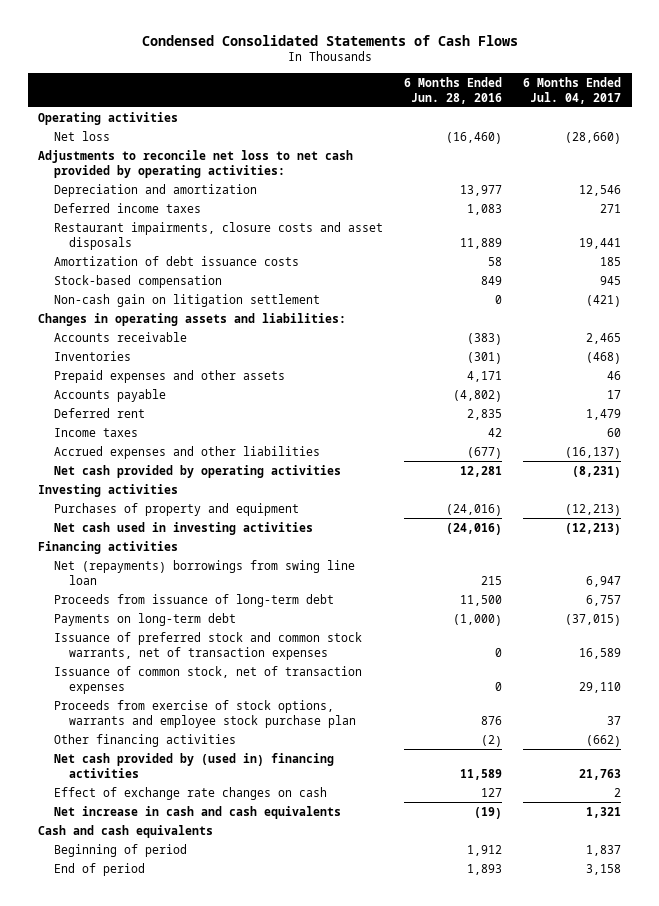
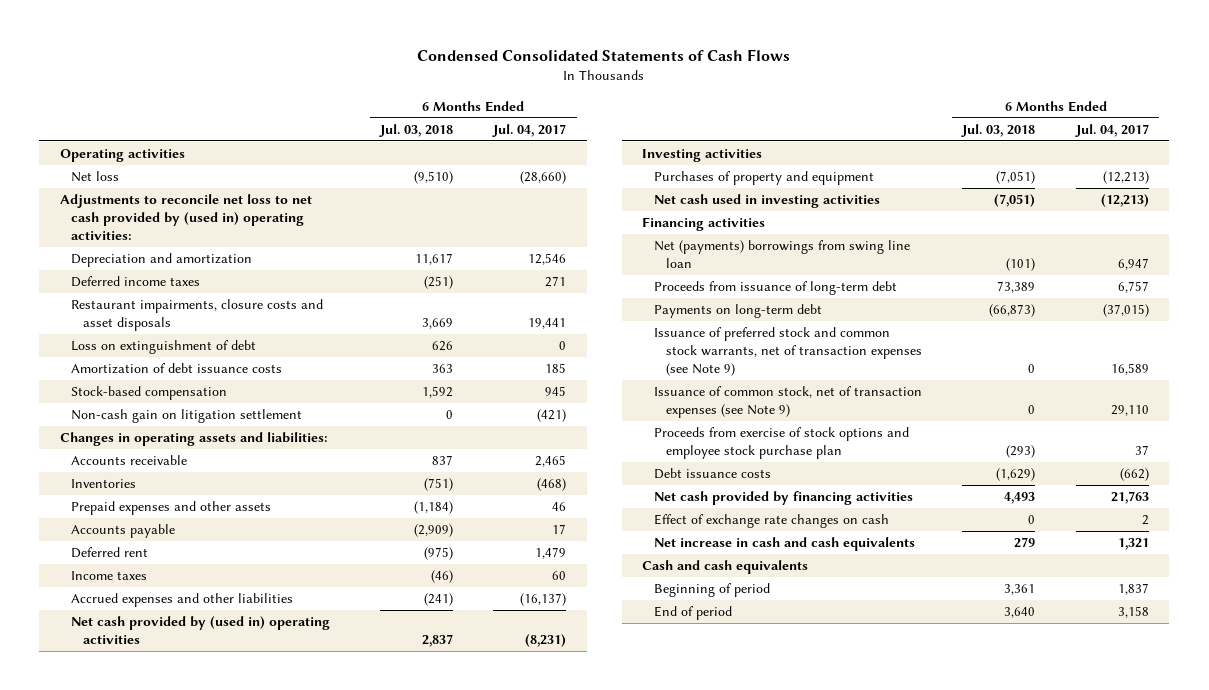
[403,76,502,104] 6 Months Ended Jun. 28, 2016 -> none
none -> [378,123,453,137] Jul. 03, 2018
[38,149,354,178] Adjustments to reconcile net loss to net cash provided by operating activities: -> [59,194,312,241] Adjustments to reconcile net loss to net cash provided by (used in) operating activities:
none -> [71,340,257,355] Loss on extinguishment of debt
[53,464,341,478] Net cash provided by operating activities -> [71,616,331,645] Net cash provided by (used in) operating activities
[53,559,355,585] Net (repayments) borrowings from swing line loan -> [653,240,910,269] Net (payments) borrowings from swing line loan
[53,631,362,660] Issuance of preferred stock and common stock warrants, net of transaction expenses -> [653,327,922,377] Issuance of preferred stock and common stock warrants, net of transaction expenses (see Note 9)
[53,665,362,694] Issuance of common stock, net of transaction expenses -> [653,386,922,419] Issuance of common stock, net of transaction expenses (see Note 9)
[53,699,357,728] Proceeds from exercise of stock options, warrants and employee stock purchase plan -> [653,427,909,460] Proceeds from exercise of stock options and employee stock purchase plan
[53,733,236,747] Other financing activities -> [653,468,771,480] Debt issuance costs
[53,752,334,778] Net cash provided by (used in) financing activities -> [653,491,913,506] Net cash provided by financing activities

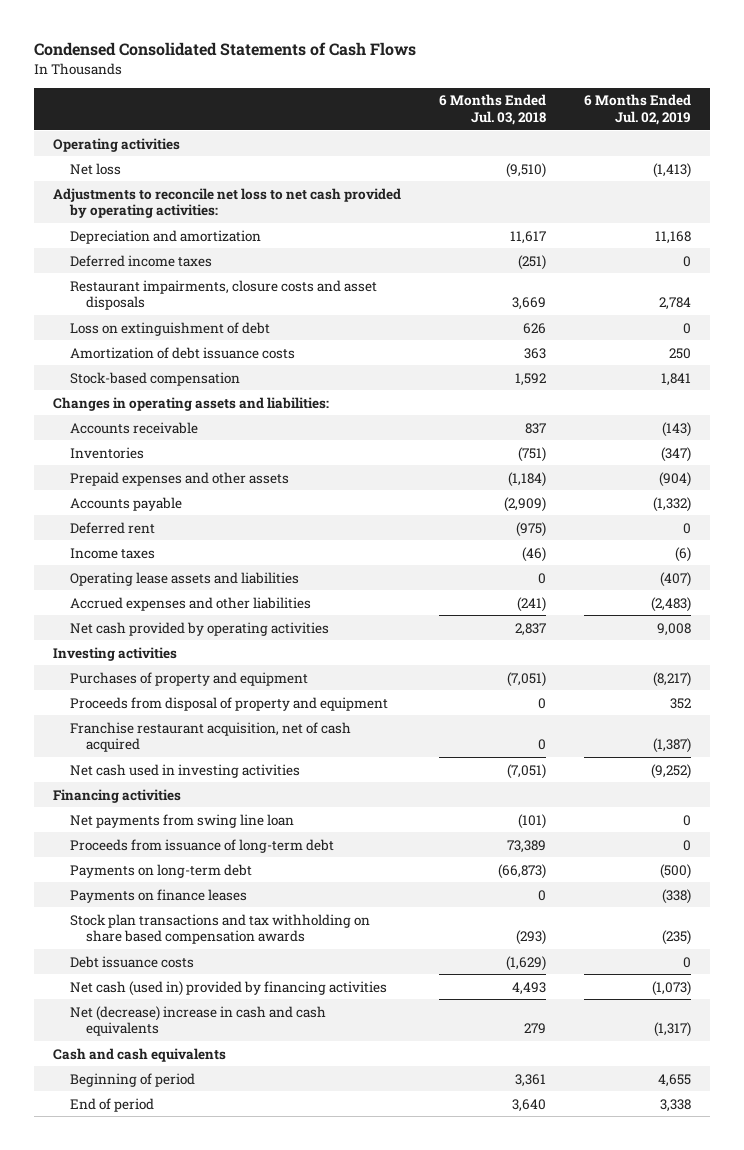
[492,123,567,137] Jul. 04, 2017 -> none
none -> [584,94,692,126] 6 Months Ended Jul. 02, 2019
[59,194,312,241] Adjustments to reconcile net loss to net cash provided by (used in) operating activities: -> [53,187,402,219] Adjustments to reconcile net loss to net cash provided by operating activities:
[71,409,303,424] Non-cash gain on litigation settlement -> none
none -> [69,571,299,586] Operating lease assets and liabilities
[71,616,331,645] Net cash provided by (used in) operating activities -> [69,621,329,636] Net cash provided by operating activities
none -> [69,696,388,711] Proceeds from disposal of property and equipment
none -> [69,721,351,753] Franchise restaurant acquisition, net of cash acquired
[653,240,910,269] Net (payments) borrowings from swing line loan -> [69,813,294,828] Net payments from swing line loan
[653,327,922,377] Issuance of preferred stock and common stock warrants, net of transaction expenses (see Note 9) -> none
[653,386,922,419] Issuance of common stock, net of transaction expenses (see Note 9) -> none
none -> [69,888,247,903] Payments on finance leases
[653,427,909,460] Proceeds from exercise of stock options and employee stock purchase plan -> [69,913,370,945] Stock plan transactions and tax withholding on share based compensation awards
[653,514,889,529] Effect of exchange rate changes on cash -> none
[653,491,913,506] Net cash provided by financing activities -> [69,980,387,996] Net cash (used in) provided by financing activities
[653,537,915,552] Net increase in cash and cash equivalents -> [69,1005,326,1037] Net (decrease) increase in cash and cash equivalents

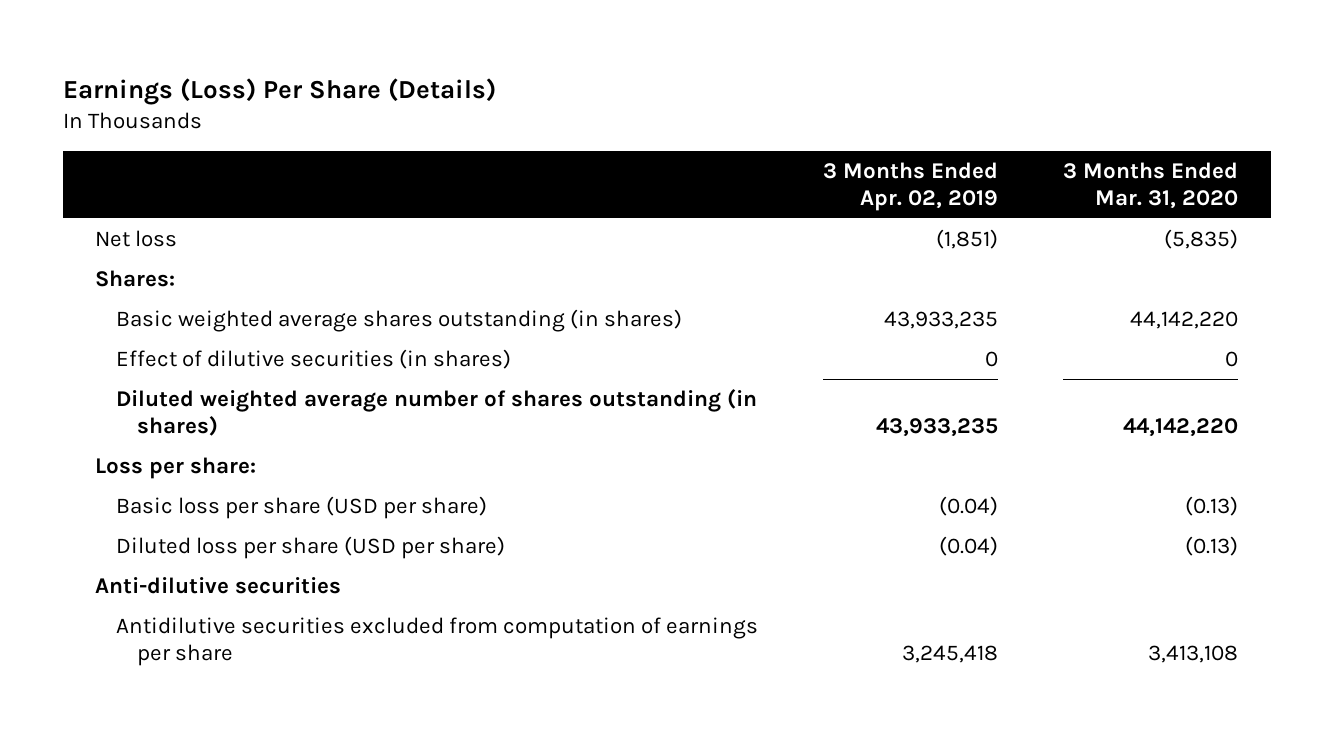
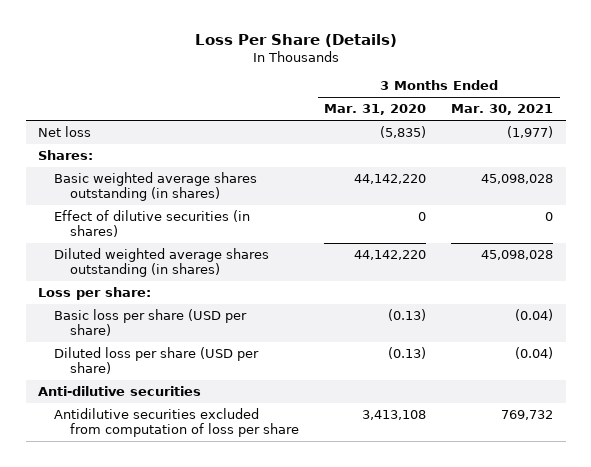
[62,77,496,105] Earnings (Loss) Per Share (Details) -> [194,34,397,48] Loss Per Share (Details)
[823,162,999,211] 3 Months Ended Apr. 02, 2019 -> none
none -> [451,104,554,116] Mar. 30, 2021
[116,389,758,436] Diluted weighted average number of shares outstanding (in shares) -> [54,248,270,277] Diluted weighted average shares outstanding (in shares)
[116,617,759,666] Antidilutive securities excluded from computation of earnings per share -> [54,408,300,437] Antidilutive securities excluded from computation of loss per share

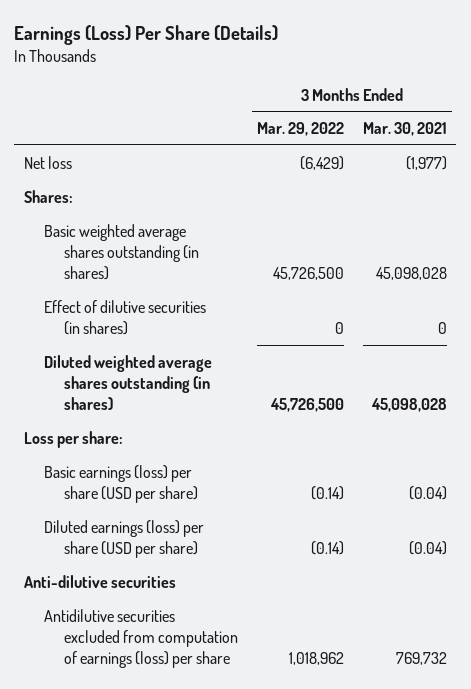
[194,34,397,48] Loss Per Share (Details) -> [14,24,279,45] Earnings (Loss) Per Share (Details)
[324,104,427,116] Mar. 31, 2020 -> none
none -> [257,122,345,137] Mar. 29, 2022
[54,309,248,336] Basic loss per share (USD per share) -> [44,464,199,503] Basic earnings (loss) per share (USD per share)
[54,347,260,374] Diluted loss per share (USD per share) -> [44,519,205,558] Diluted earnings (loss) per share (USD per share)
[54,408,300,437] Antidilutive securities excluded from computation of loss per share -> [44,608,239,668] Antidilutive securities excluded from computation of earnings (loss) per share

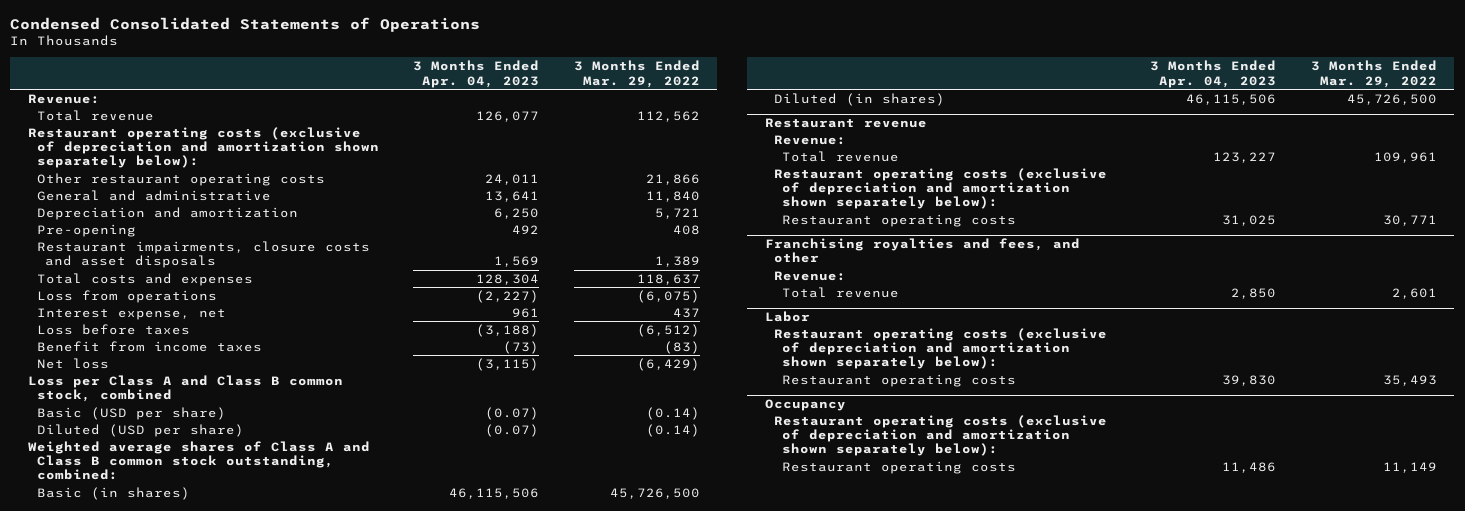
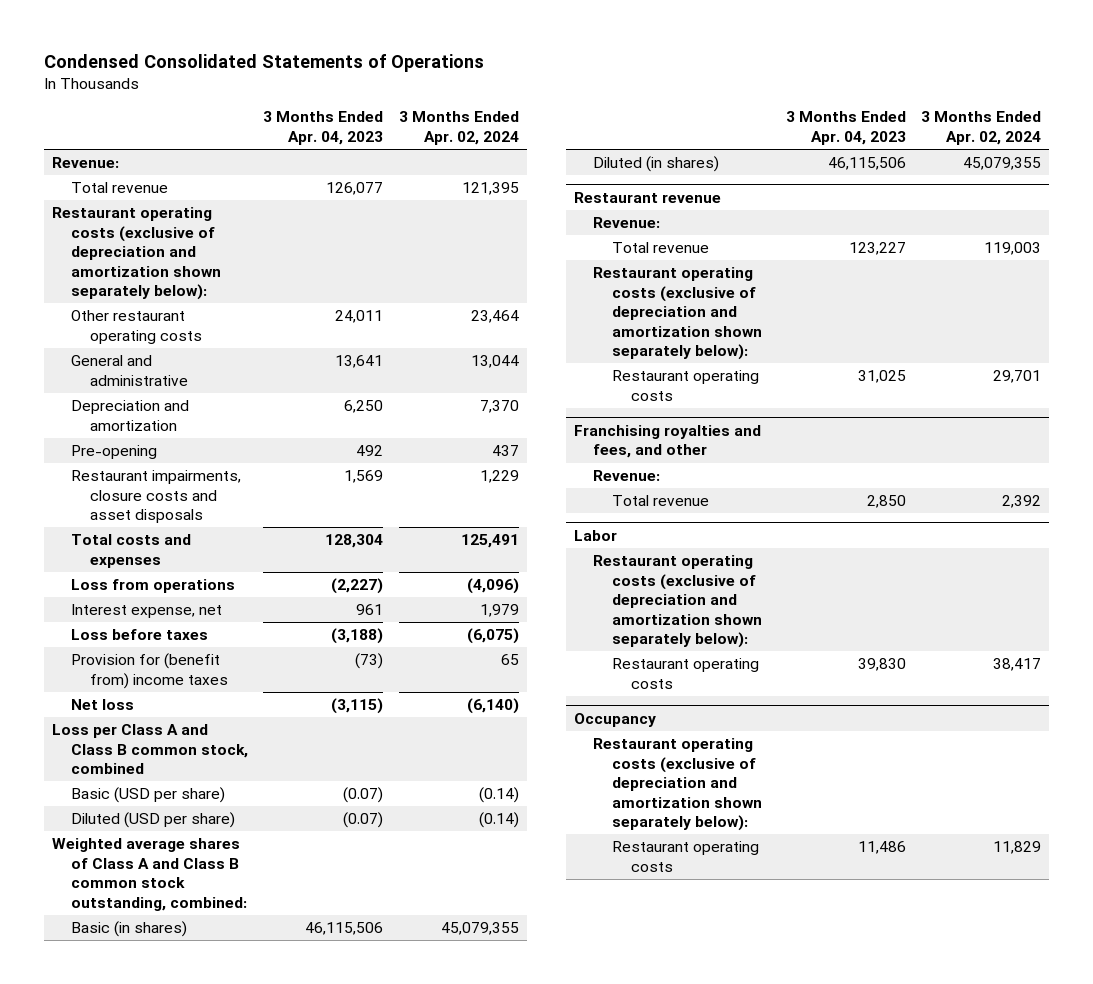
[573,60,700,88] 3 Months Ended Mar. 29, 2022 -> none
none -> [399,111,520,145] 3 Months Ended Apr. 02, 2024
[36,340,262,352] Benefit from income taxes -> [70,653,228,689] Provision for (benefit from) income taxes

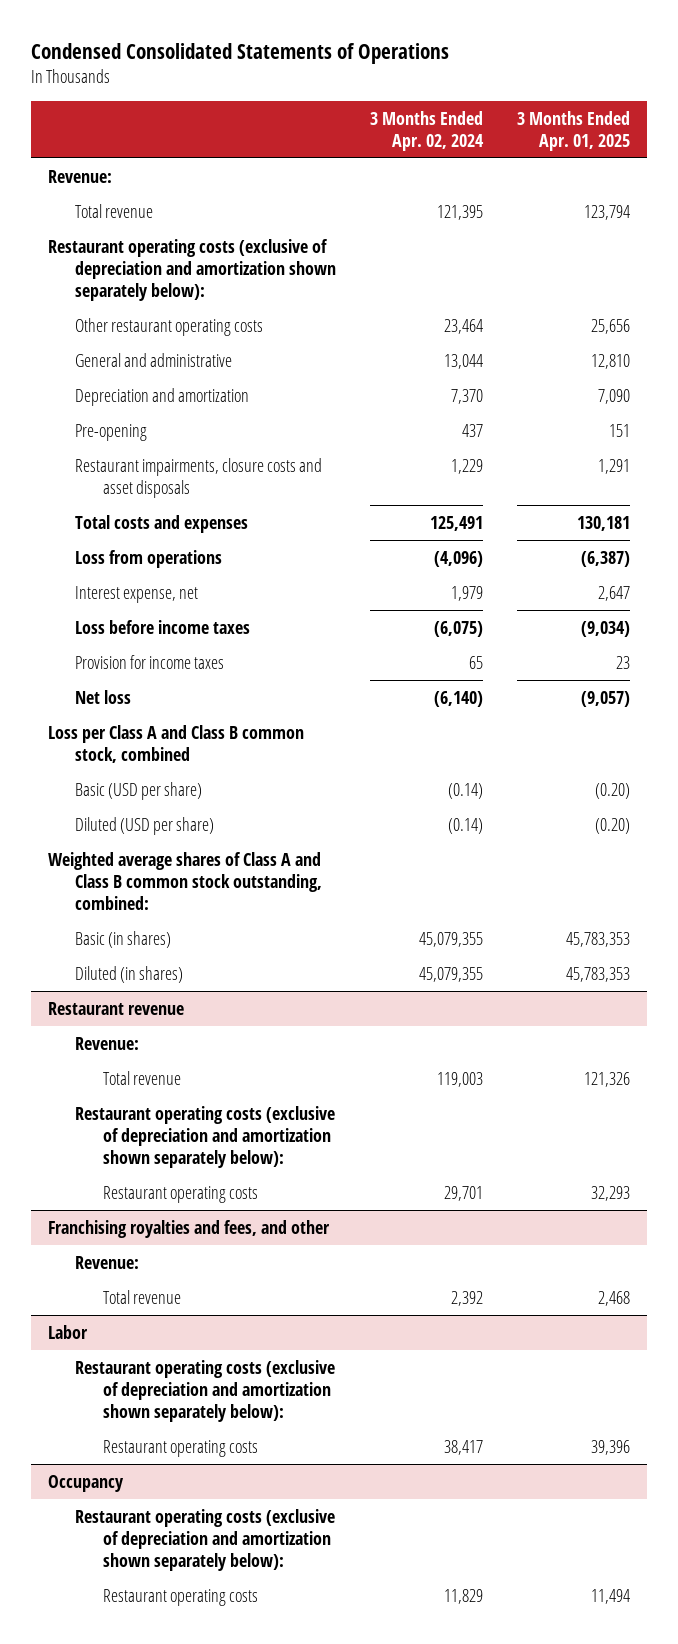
[263,111,384,145] 3 Months Ended Apr. 04, 2023 -> none
none -> [516,110,630,151] 3 Months Ended Apr. 01, 2025
[70,629,208,641] Loss before taxes -> [75,619,251,634] Loss before income taxes
[70,653,228,689] Provision for (benefit from) income taxes -> [75,654,225,669] Provision for income taxes

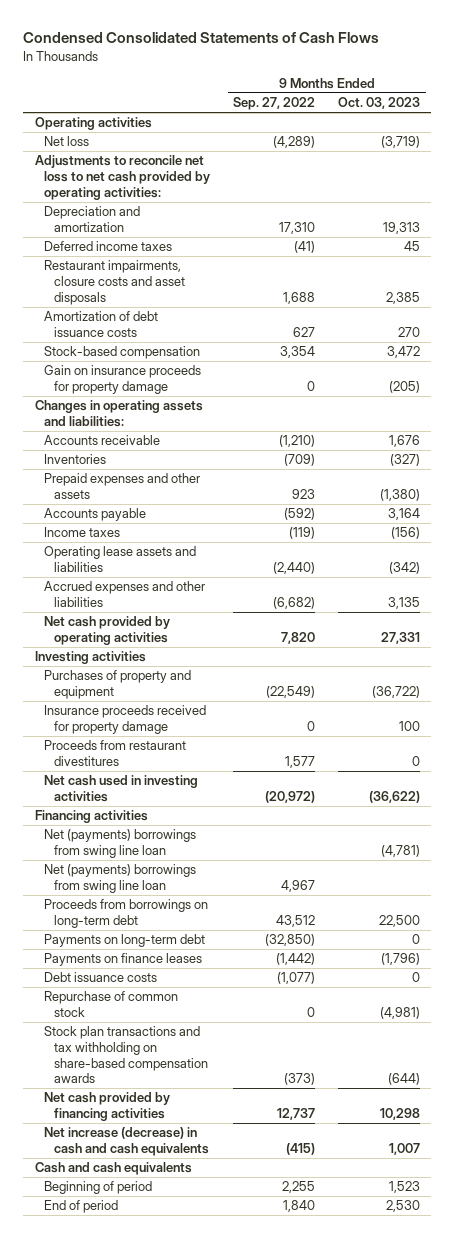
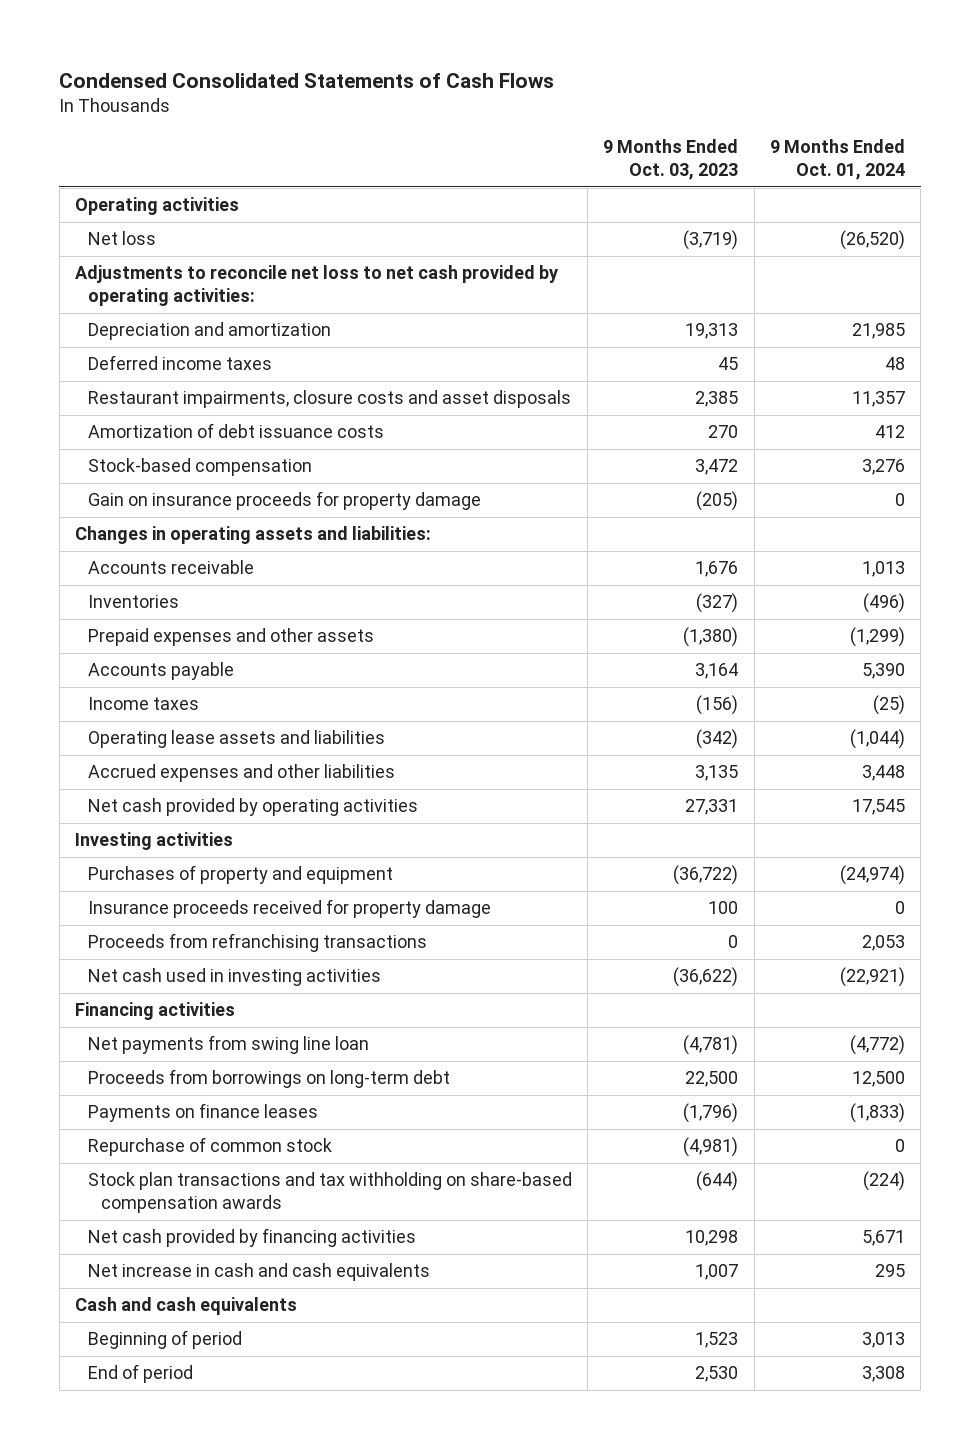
[233,97,316,111] Sep. 27, 2022 -> none
none -> [769,139,905,181] 9 Months Ended Oct. 01, 2024
[44,740,187,767] Proceeds from restaurant divestitures -> [87,933,427,953] Proceeds from refranchising transactions
[44,864,197,894] Net (payments) borrowings from swing line loan -> none
[44,829,197,859] Net (payments) borrowings from swing line loan -> [87,1035,369,1055] Net payments from swing line loan
[44,934,206,948] Payments on long-term debt -> none
[44,972,158,983] Debt issuance costs -> none
[44,1127,210,1157] Net increase (decrease) in cash and cash equivalents -> [87,1263,430,1282] Net increase in cash and cash equivalents

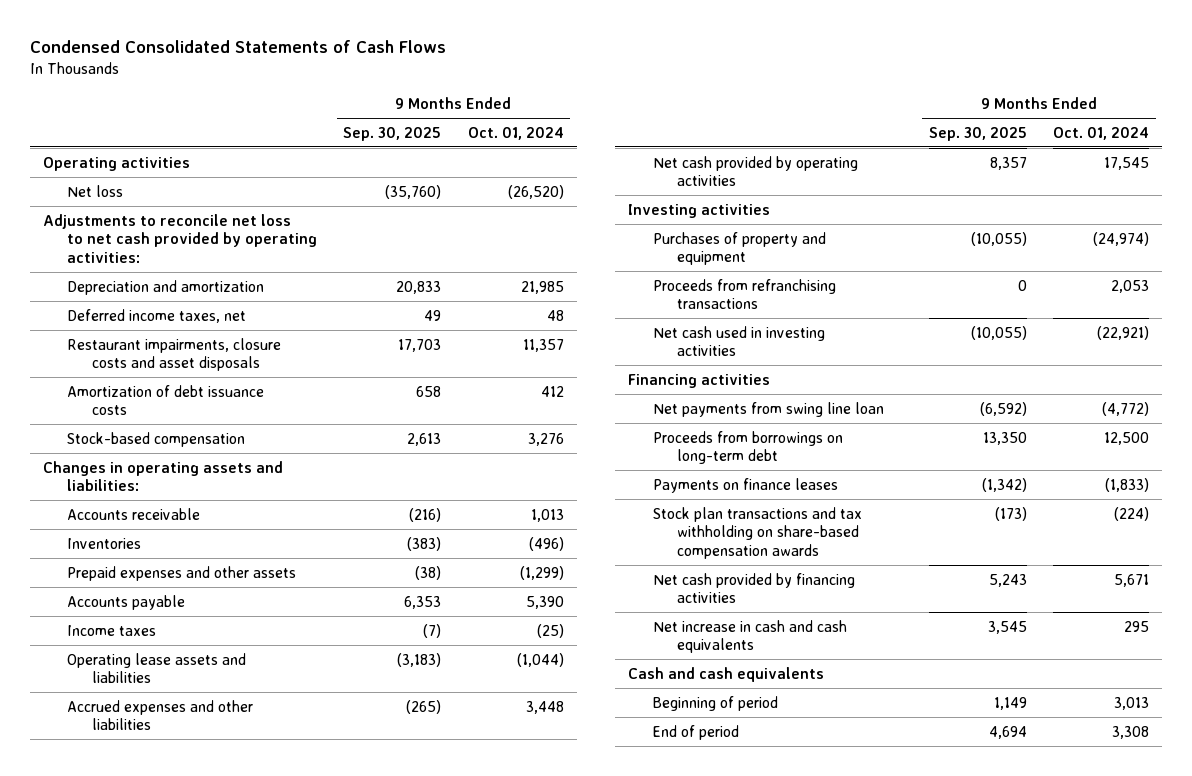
[603,139,739,181] 9 Months Ended Oct. 03, 2023 -> none
none -> [343,126,442,141] Sep. 30, 2025
[87,355,272,371] Deferred income taxes -> [67,308,247,323] Deferred income taxes, net
[87,491,481,511] Gain on insurance proceeds for property damage -> none
[87,899,491,919] Insurance proceeds received for property damage -> none
[87,1137,332,1157] Repurchase of common stock -> none

